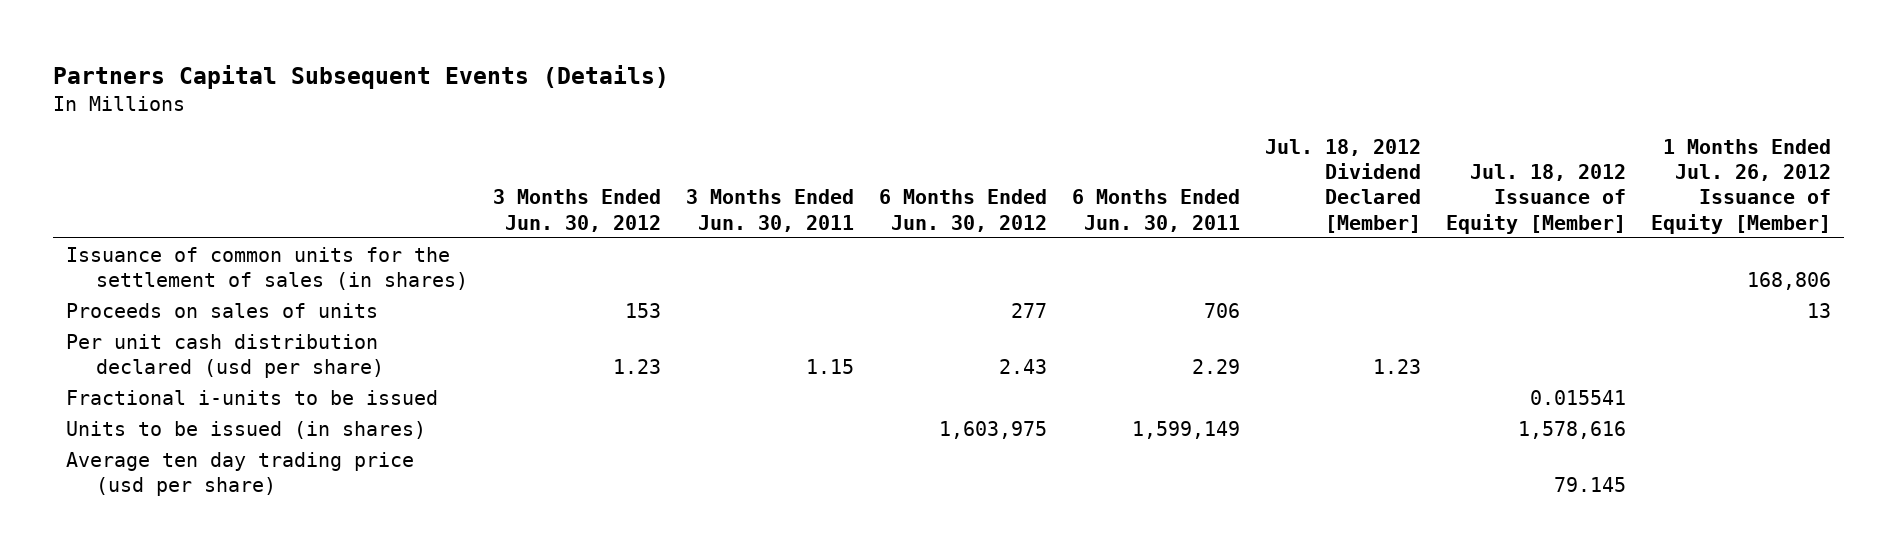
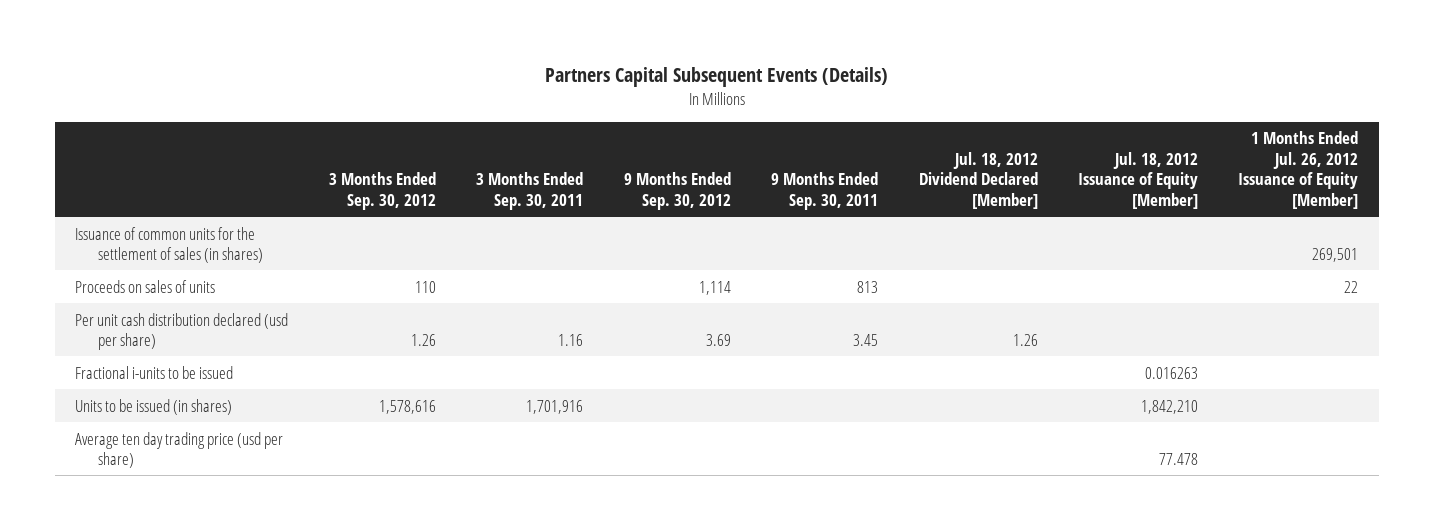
[493,189,662,232] 3 Months Ended Jun. 30, 2012 -> none
[686,189,855,232] 3 Months Ended Jun. 30, 2011 -> none
[879,189,1048,232] 6 Months Ended Jun. 30, 2012 -> none
[1072,189,1241,232] 6 Months Ended Jun. 30, 2011 -> none
none -> [328,172,436,210] 3 Months Ended Sep. 30, 2012
none -> [476,172,584,210] 3 Months Ended Sep. 30, 2011
none -> [623,172,731,210] 9 Months Ended Sep. 30, 2012
none -> [771,172,879,210] 9 Months Ended Sep. 30, 2011
[1747,271,1832,290] 168,806 -> [1312,248,1359,263] 269,501
[1807,302,1832,318] 13 -> [1344,280,1359,293] 22
[1373,358,1422,374] 1.23 -> [1012,334,1038,347] 1.26
[1530,389,1627,405] 0.015541 -> [1144,366,1198,379] 0.016263
[1518,420,1627,439] 1,578,616 -> [1140,399,1198,414] 1,842,210
[1554,476,1627,492] 79.145 -> [1158,453,1198,466] 77.478

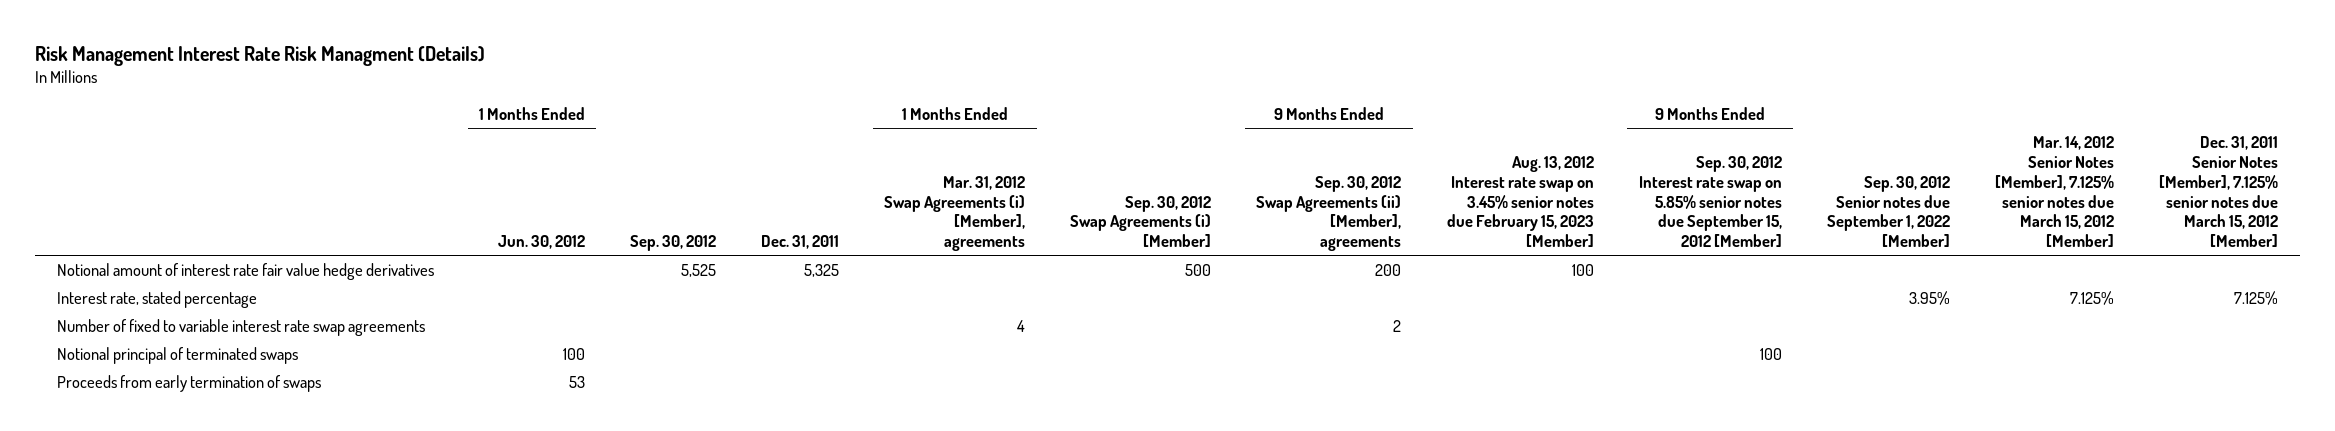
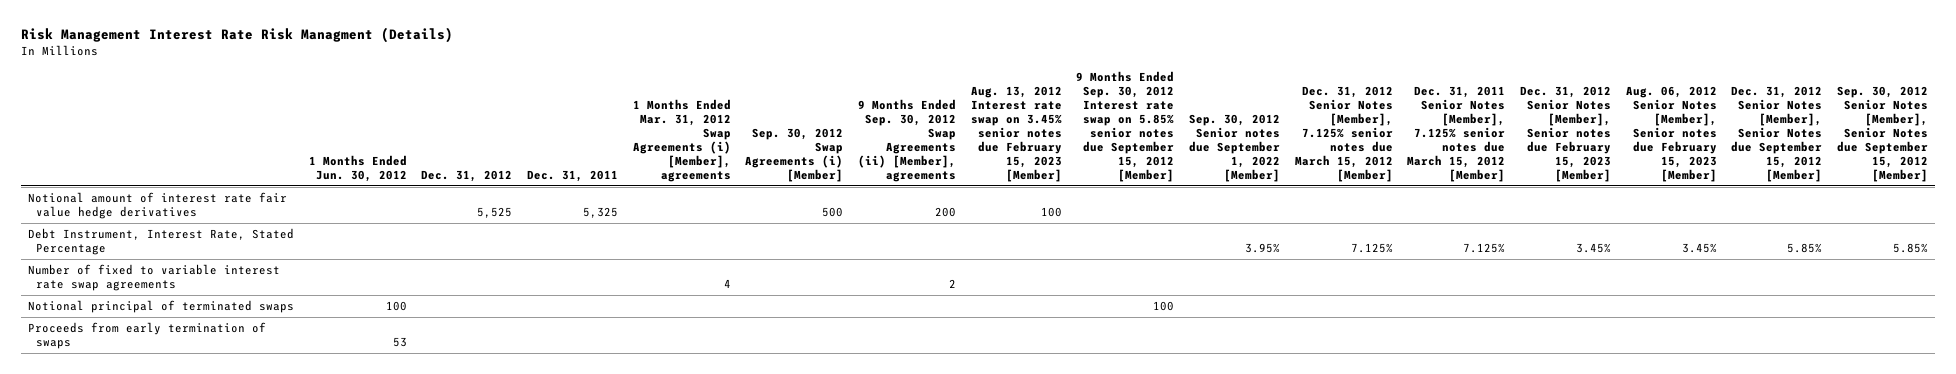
[630,235,717,252] Sep. 30, 2012 -> none
[1994,136,2114,248] Mar. 14, 2012 Senior Notes [Member], 7.125% senior notes due March 15, 2012 [Member] -> none
none -> [421,169,513,182] Dec. 31, 2012
none -> [1294,86,1393,182] Dec. 31, 2012 Senior Notes [Member], 7.125% senior notes due March 15, 2012 [Member]
none -> [1519,86,1611,182] Dec. 31, 2012 Senior Notes [Member], Senior notes due February 15, 2023 [Member]
none -> [1625,86,1717,182] Aug. 06, 2012 Senior Notes [Member], Senior notes due February 15, 2023 [Member]
none -> [1731,86,1823,182] Dec. 31, 2012 Senior Notes [Member], Senior Notes due September 15, 2012 [Member]
none -> [1836,86,1928,182] Sep. 30, 2012 Senior Notes [Member], Senior Notes due September 15, 2012 [Member]
[57,291,258,309] Interest rate, stated percentage -> [28,228,295,256] Debt Instrument, Interest Rate, Stated Percentage

